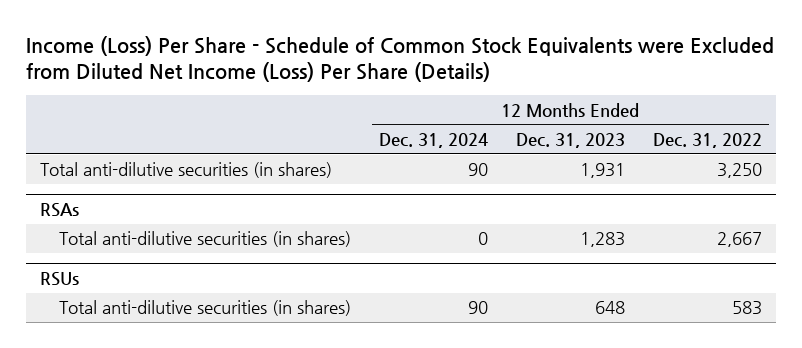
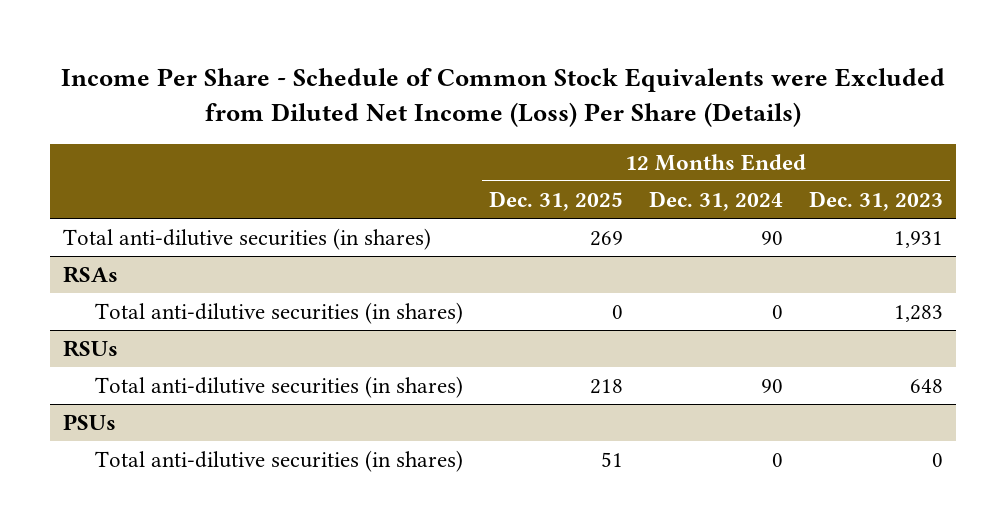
[26,36,775,83] Income (Loss) Per Share - Schedule of Common Stock Equivalents were Excluded from Diluted Net Income (Loss) Per Share (Details) -> [61,67,946,128] Income Per Share - Schedule of Common Stock Equivalents were Excluded from Diluted Net Income (Loss) Per Share (Details)
[652,132,762,148] Dec. 31, 2022 -> none
none -> [488,190,623,211] Dec. 31, 2025
none -> [63,413,117,430] PSUs
none -> [94,449,463,472] Total anti-dilutive securities (in shares)

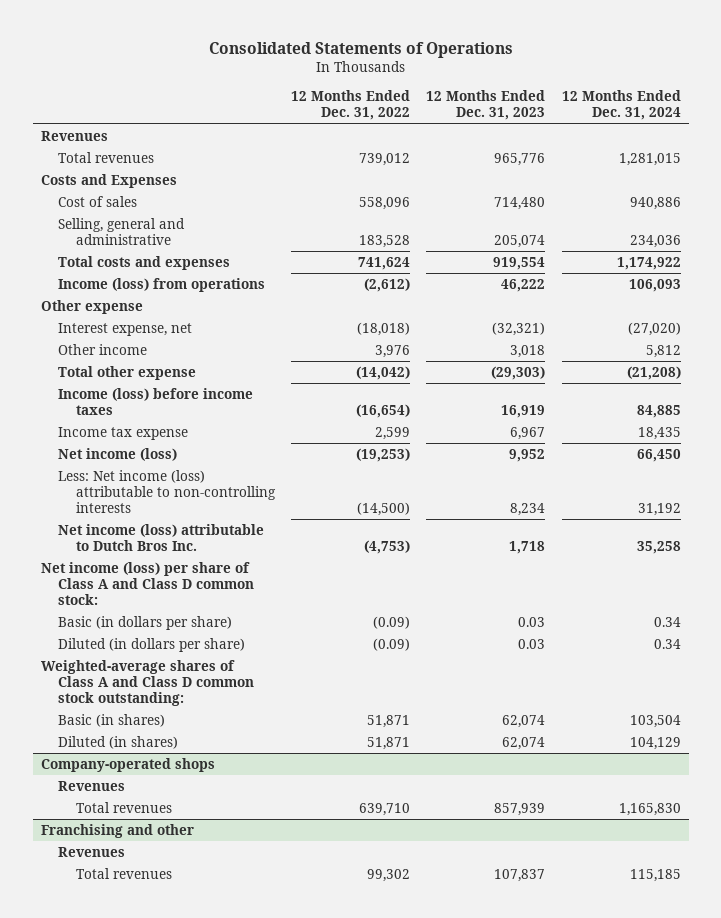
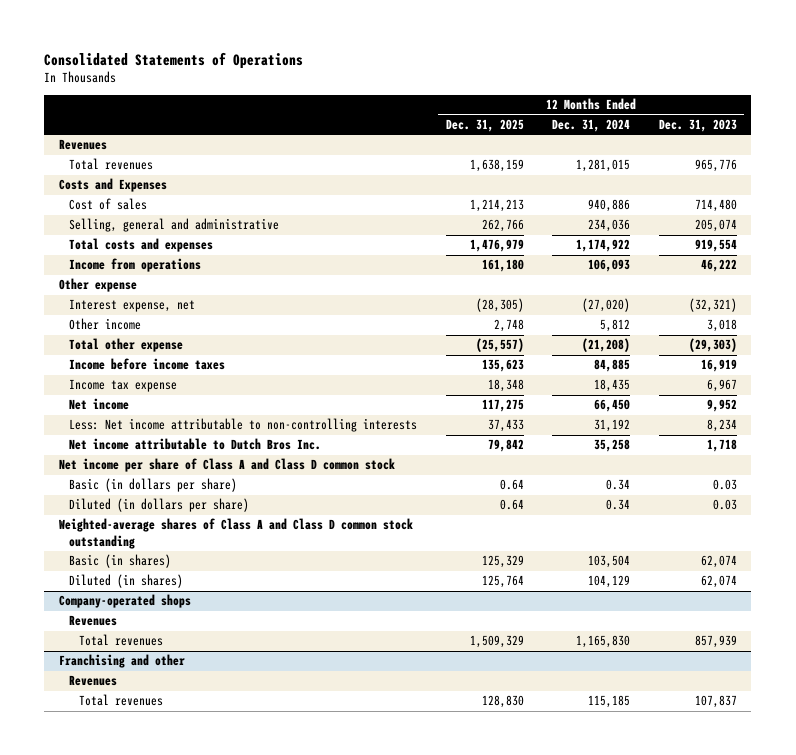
[291,90,411,121] 12 Months Ended Dec. 31, 2022 -> none
none -> [445,119,524,133] Dec. 31, 2025
[58,277,266,292] Income (loss) from operations -> [68,258,201,273] Income from operations
[58,387,254,415] Income (loss) before income taxes -> [68,358,225,371] Income before income taxes
[58,447,178,461] Net income (loss) -> [68,398,129,411] Net income
[58,469,276,514] Less: Net income (loss) attributable to non-controlling interests -> [68,418,417,433] Less: Net income attributable to non-controlling interests
[58,523,265,551] Net income (loss) attributable to Dutch Bros Inc. -> [68,438,321,451] Net income attributable to Dutch Bros Inc.
[40,561,255,606] Net income (loss) per share of Class A and Class D common stock: -> [58,458,395,473] Net income per share of Class A and Class D common stock
[40,659,255,707] Weighted-average shares of Class A and Class D common stock outstanding: -> [58,518,413,549] Weighted-average shares of Class A and Class D common stock outstanding

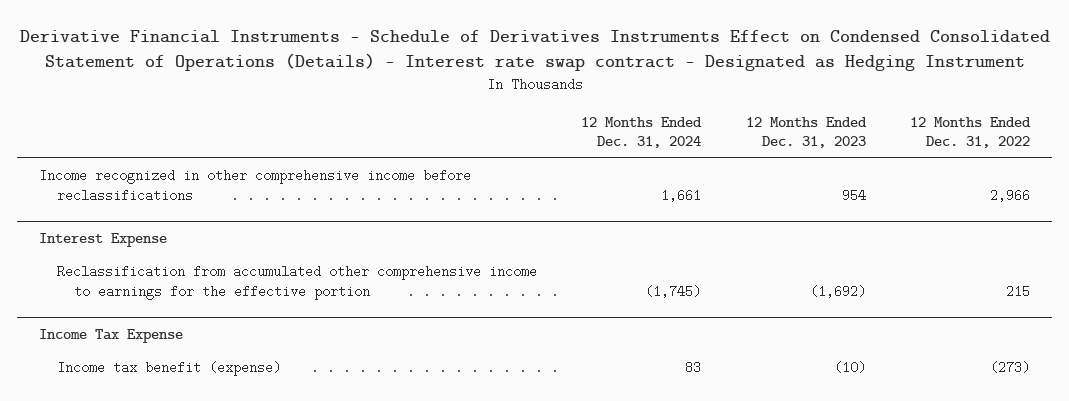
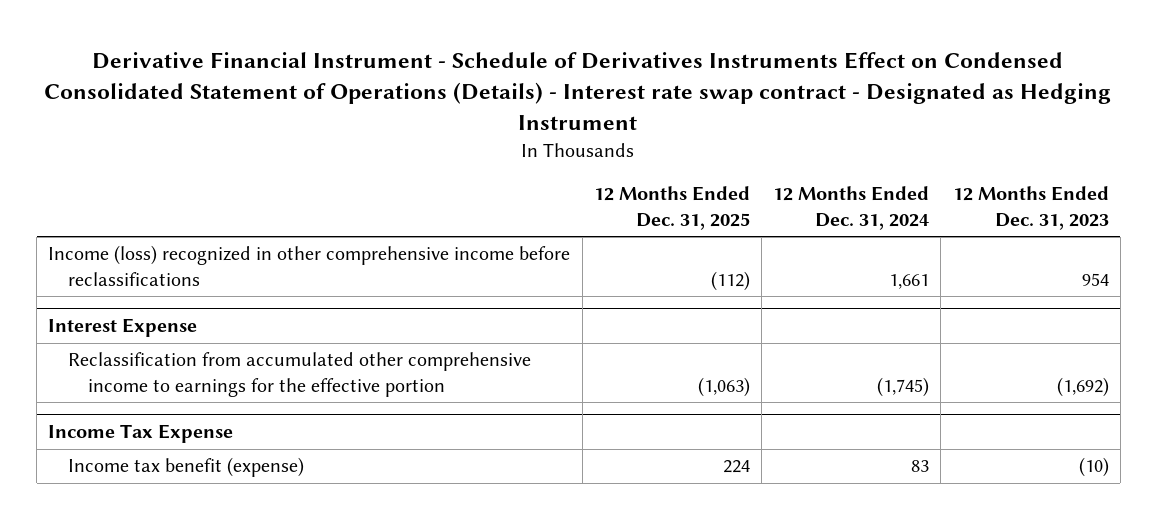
[19,30,1050,72] Derivative Financial Instruments - Schedule of Derivatives Instruments Effect on Condensed Consolidated Statement of Operations (Details) - Interest rate swap contract - Designated as Hedging Instrument -> [44,51,1112,130] Derivative Financial Instrument - Schedule of Derivatives Instruments Effect on Condensed Consolidated Statement of Operations (Details) - Interest rate swap contract - Designated as Hedging Instrument
[910,116,1032,149] 12 Months Ended Dec. 31, 2022 -> none
none -> [593,186,750,230] 12 Months Ended Dec. 31, 2025
[39,169,472,203] Income recognized in other comprehensive income before reclassifications -> [48,245,571,286] Income (loss) recognized in other comprehensive income before reclassifications

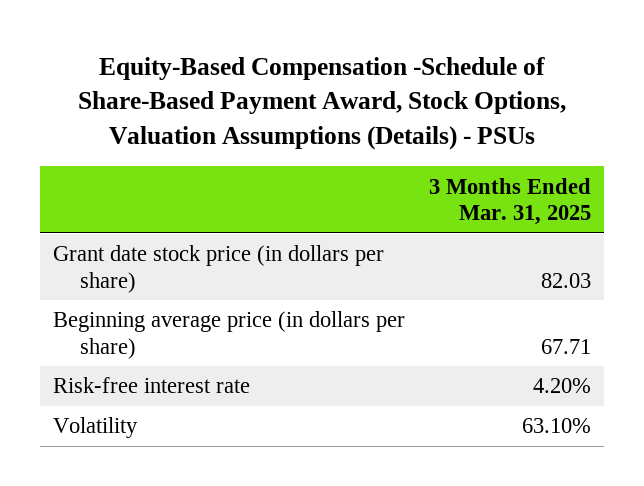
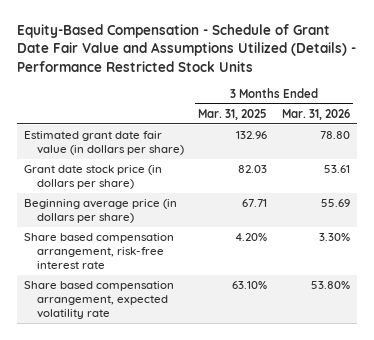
[77,56,566,151] Equity-Based Compensation -Schedule of Share-Based Payment Award, Stock Options, Valuation Assumptions (Details) - PSUs -> [17,24,357,72] Equity-Based Compensation - Schedule of Grant Date Fair Value and Assumptions Utilized (Details) - Performance Restricted Stock Units
none -> [281,108,350,120] Mar. 31, 2026
none -> [24,131,185,155] Estimated grant date fair value (in dollars per share)
[52,377,250,394] Risk-free interest rate -> [24,233,175,269] Share based compensation arrangement, risk-free interest rate
[52,417,138,439] Volatility -> [24,281,175,319] Share based compensation arrangement, expected volatility rate

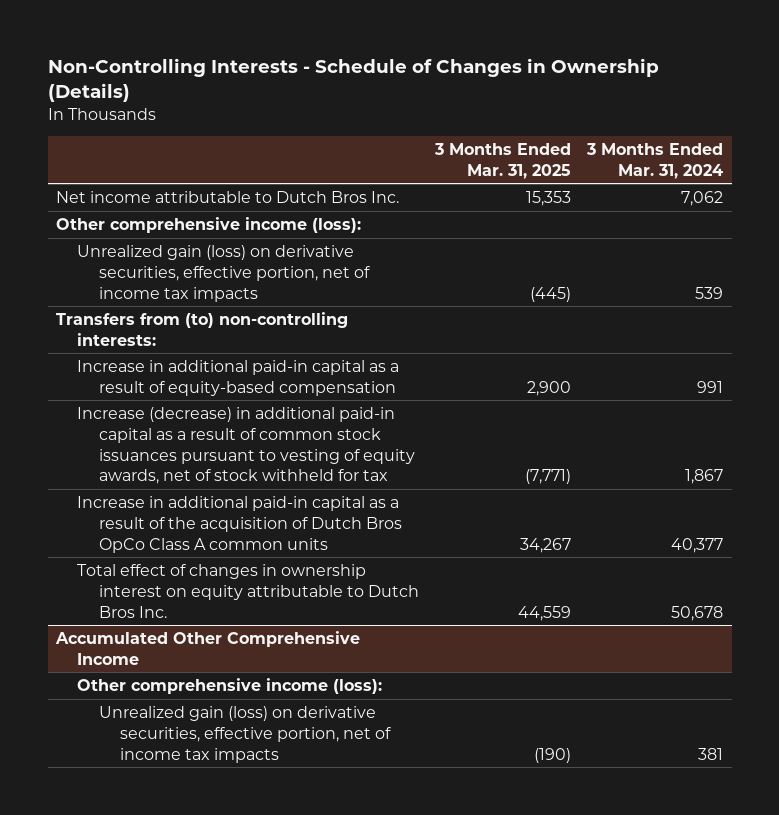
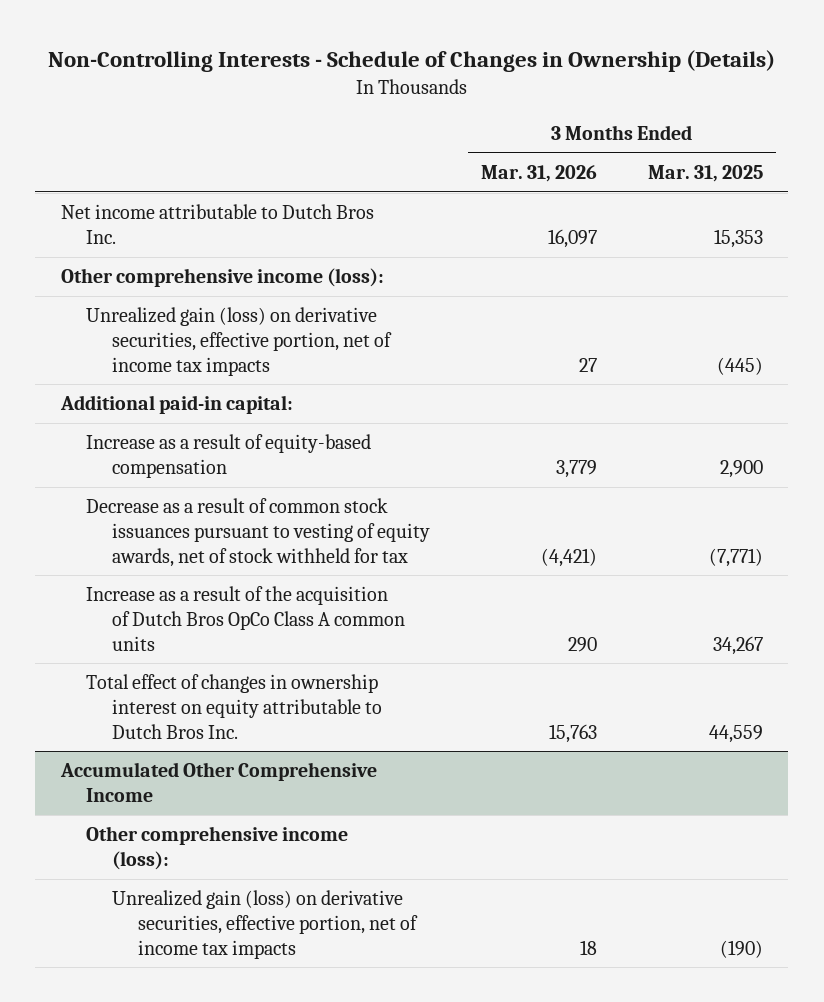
[586,142,724,179] 3 Months Ended Mar. 31, 2024 -> none
none -> [480,165,597,183] Mar. 31, 2026
[55,311,348,346] Transfers from (to) non-controlling interests: -> [59,395,293,415] Additional paid-in capital:
[77,359,400,396] Increase in additional paid-in capital as a result of equity-based compensation -> [86,434,372,478] Increase as a result of equity-based compensation
[77,406,415,485] Increase (decrease) in additional paid-in capital as a result of common stock issuances pursuant to vesting of equity awards, net of stock withheld for tax -> [86,498,430,567] Decrease as a result of common stock issuances pursuant to vesting of equity awards, net of stock withheld for tax
[77,495,402,553] Increase in additional paid-in capital as a result of the acquisition of Dutch Bros OpCo Class A common units -> [86,586,405,651] Increase as a result of the acquisition of Dutch Bros OpCo Class A common units

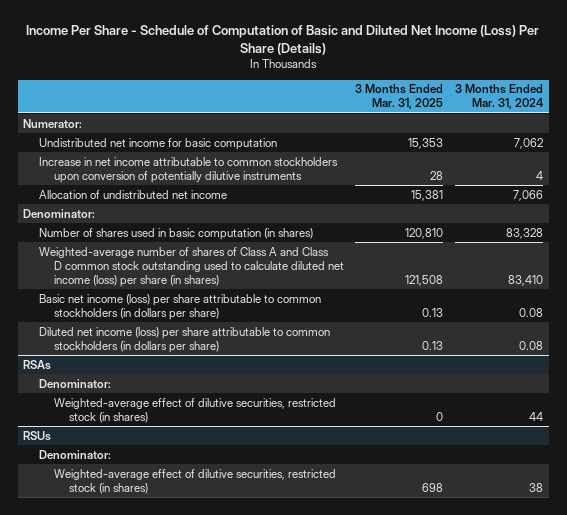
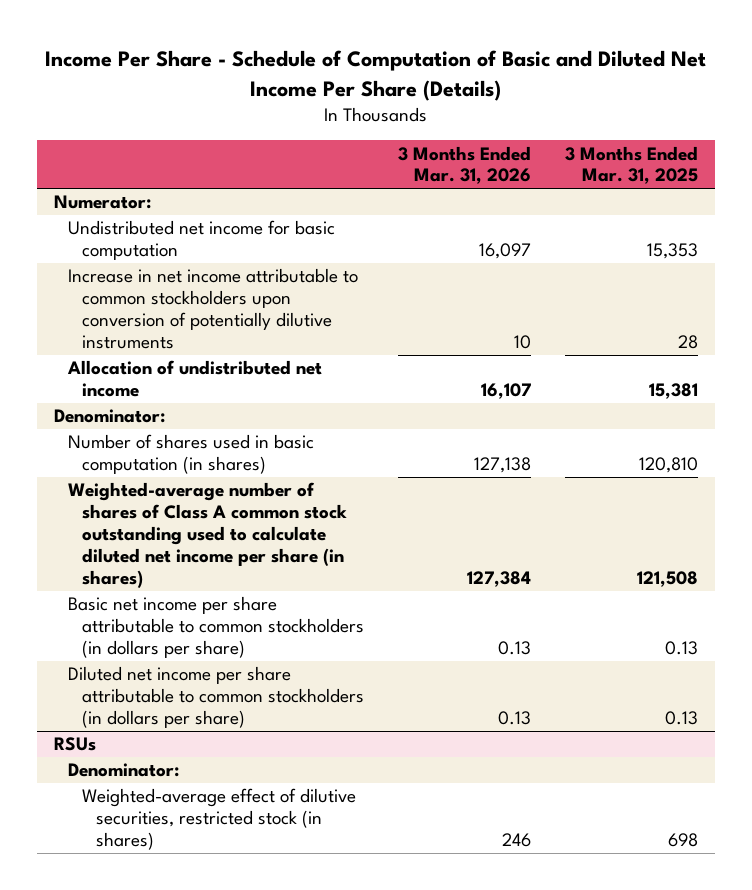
[26,25,540,55] Income Per Share - Schedule of Computation of Basic and Diluted Net Income (Loss) Per Share (Details) -> [45,50,707,101] Income Per Share - Schedule of Computation of Basic and Diluted Net Income Per Share (Details)
[455,84,545,110] 3 Months Ended Mar. 31, 2024 -> none
none -> [398,145,532,185] 3 Months Ended Mar. 31, 2026
[23,359,52,370] RSAs -> none
[38,378,111,388] Denominator: -> none
[53,397,336,423] Weighted-average effect of dilutive securities, restricted stock (in shares) -> none
[38,246,344,287] Weighted-average number of shares of Class A and Class D common stock outstanding used to calculate diluted net income (loss) per share (in shares) -> [68,482,348,588] Weighted-average number of shares of Class A common stock outstanding used to calculate diluted net income per share (in shares)
[38,293,321,320] Basic net income (loss) per share attributable to common stockholders (in dollars per share) -> [68,596,365,659] Basic net income per share attributable to common stockholders (in dollars per share)
[38,326,330,353] Diluted net income (loss) per share attributable to common stockholders (in dollars per share) -> [68,666,365,729] Diluted net income per share attributable to common stockholders (in dollars per share)

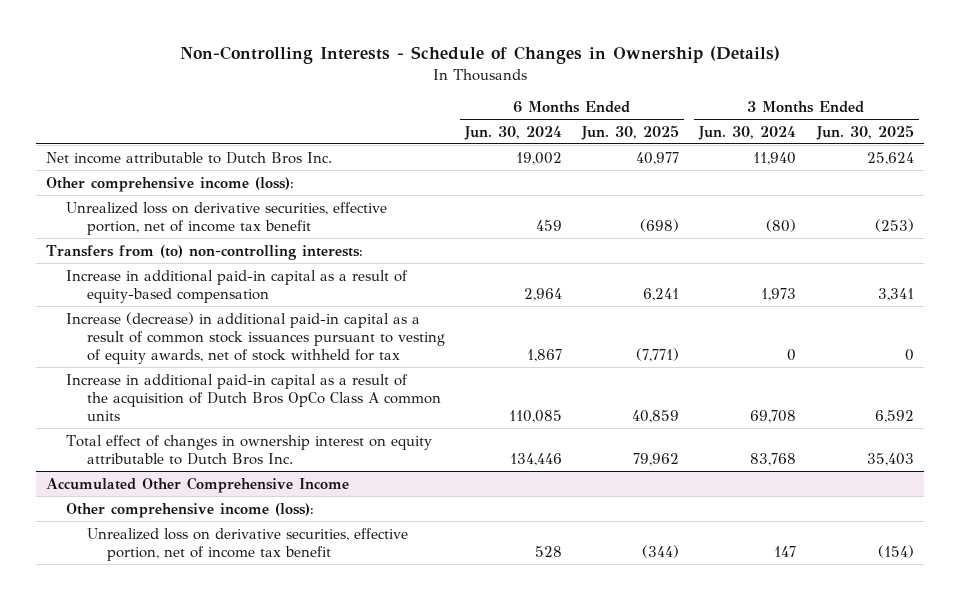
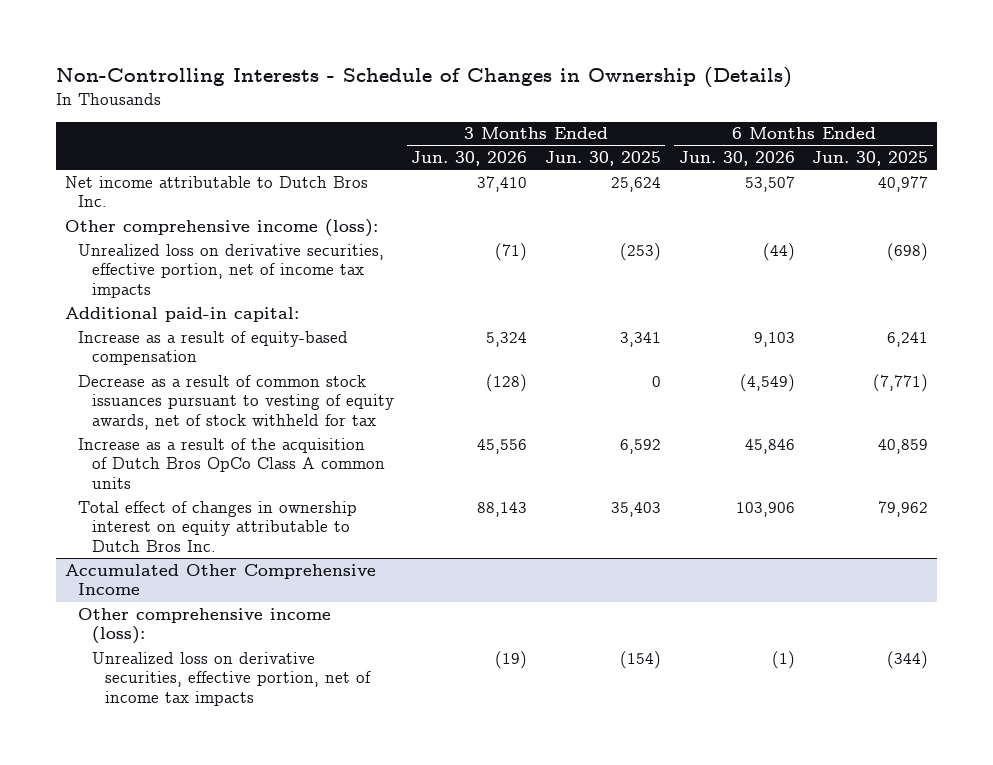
[463,125,562,140] Jun. 30, 2024 -> none
[698,125,797,140] Jun. 30, 2024 -> none
none -> [411,151,528,167] Jun. 30, 2026
none -> [678,151,795,167] Jun. 30, 2026
[66,201,388,235] Unrealized loss on derivative securities, effective portion, net of income tax benefit -> [78,243,385,299] Unrealized loss on derivative securities, effective portion, net of income tax impacts
[45,244,363,260] Transfers from (to) non-controlling interests: -> [64,306,299,322] Additional paid-in capital:
[66,269,409,303] Increase in additional paid-in capital as a result of equity-based compensation -> [78,330,349,366] Increase as a result of equity-based compensation
[66,311,445,365] Increase (decrease) in additional paid-in capital as a result of common stock issuances pursuant to vesting of equity awards, net of stock withheld for tax -> [78,374,394,431] Decrease as a result of common stock issuances pursuant to vesting of equity awards, net of stock withheld for tax
[66,373,441,422] Increase in additional paid-in capital as a result of the acquisition of Dutch Bros OpCo Class A common units -> [78,437,385,490] Increase as a result of the acquisition of Dutch Bros OpCo Class A common units
[86,527,408,561] Unrealized loss on derivative securities, effective portion, net of income tax benefit -> [91,651,372,707] Unrealized loss on derivative securities, effective portion, net of income tax impacts

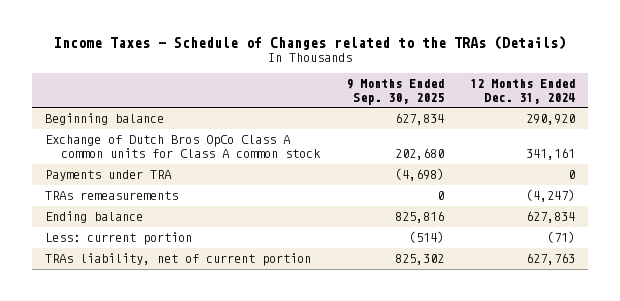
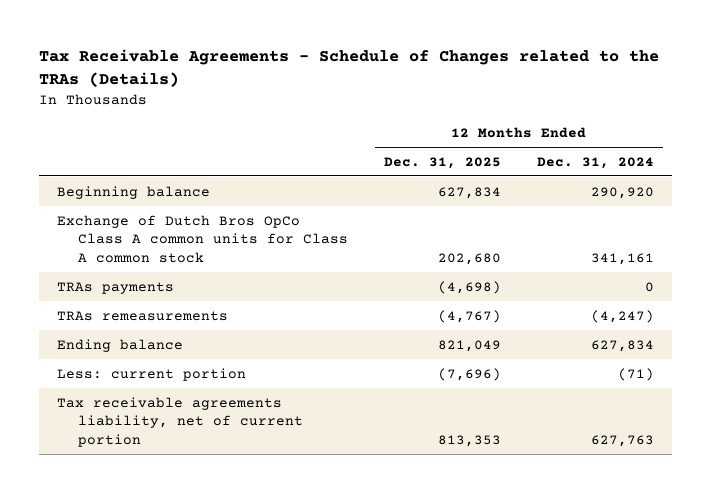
[53,36,566,51] Income Taxes - Schedule of Changes related to the TRAs (Details) -> [38,49,659,88] Tax Receivable Agreements - Schedule of Changes related to the TRAs (Details)
[345,79,444,105] 9 Months Ended Sep. 30, 2025 -> none
none -> [383,156,501,169] Dec. 31, 2025
[44,170,172,182] Payments under TRA -> [56,281,174,294] TRAs payments
[44,253,311,267] TRAs liability, net of current portion -> [56,396,303,448] Tax receivable agreements liability, net of current portion

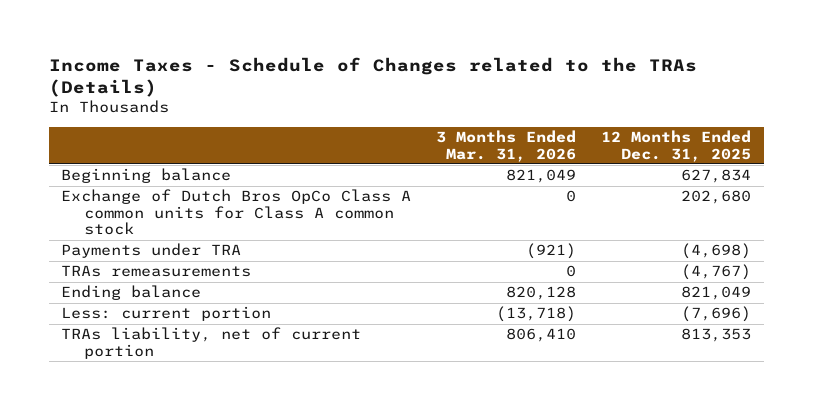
[38,49,659,88] Tax Receivable Agreements - Schedule of Changes related to the TRAs (Details) -> [48,57,697,98] Income Taxes - Schedule of Changes related to the TRAs (Details)
[536,156,654,169] Dec. 31, 2024 -> none
none -> [436,130,577,162] 3 Months Ended Mar. 31, 2026
[56,281,174,294] TRAs payments -> [61,243,242,259] Payments under TRA
[56,396,303,448] Tax receivable agreements liability, net of current portion -> [61,327,362,359] TRAs liability, net of current portion

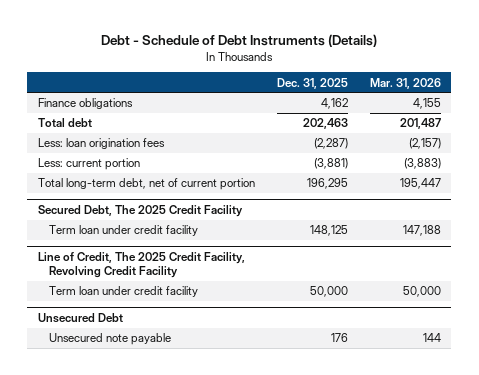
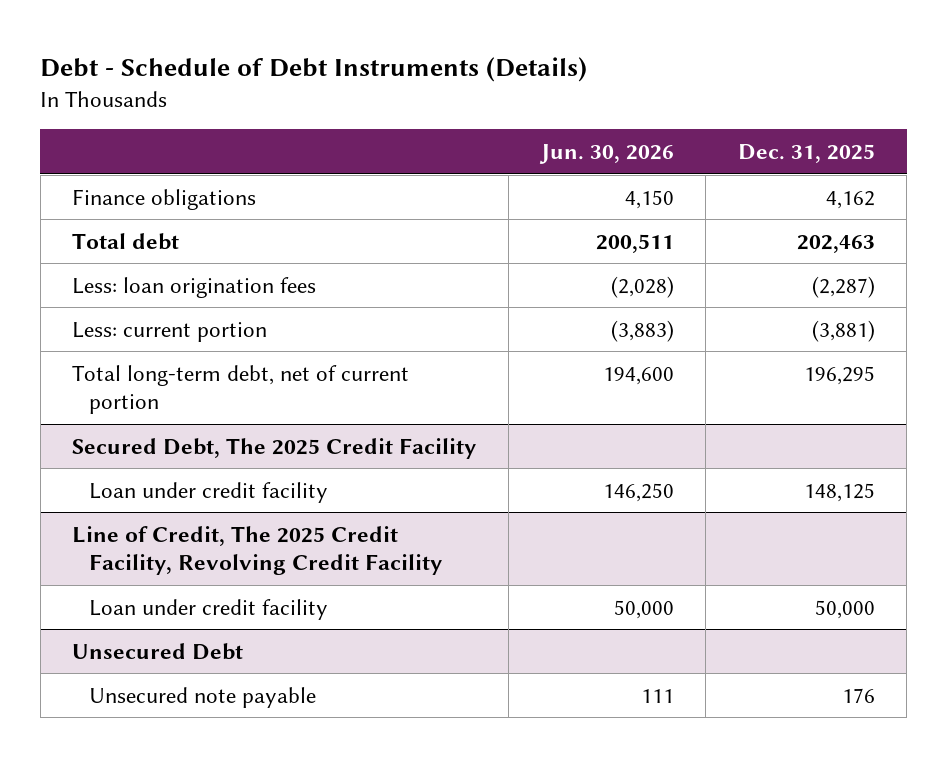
[369,77,441,89] Mar. 31, 2026 -> none
none -> [538,143,674,164] Jun. 30, 2026
[49,225,199,237] Term loan under credit facility -> [89,481,329,503] Loan under credit facility
[49,286,199,298] Term loan under credit facility -> [89,598,329,620] Loan under credit facility

